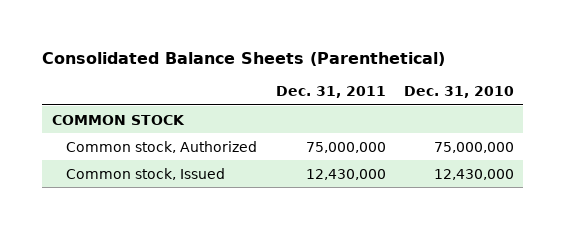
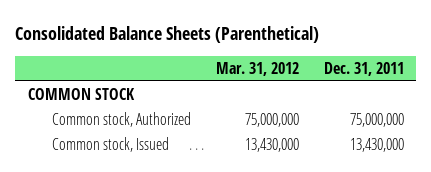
[404,85,515,98] Dec. 31, 2010 -> none
none -> [215,61,299,76] Mar. 31, 2012
[305,168,386,180] 12,430,000 -> [349,138,404,153] 13,430,000

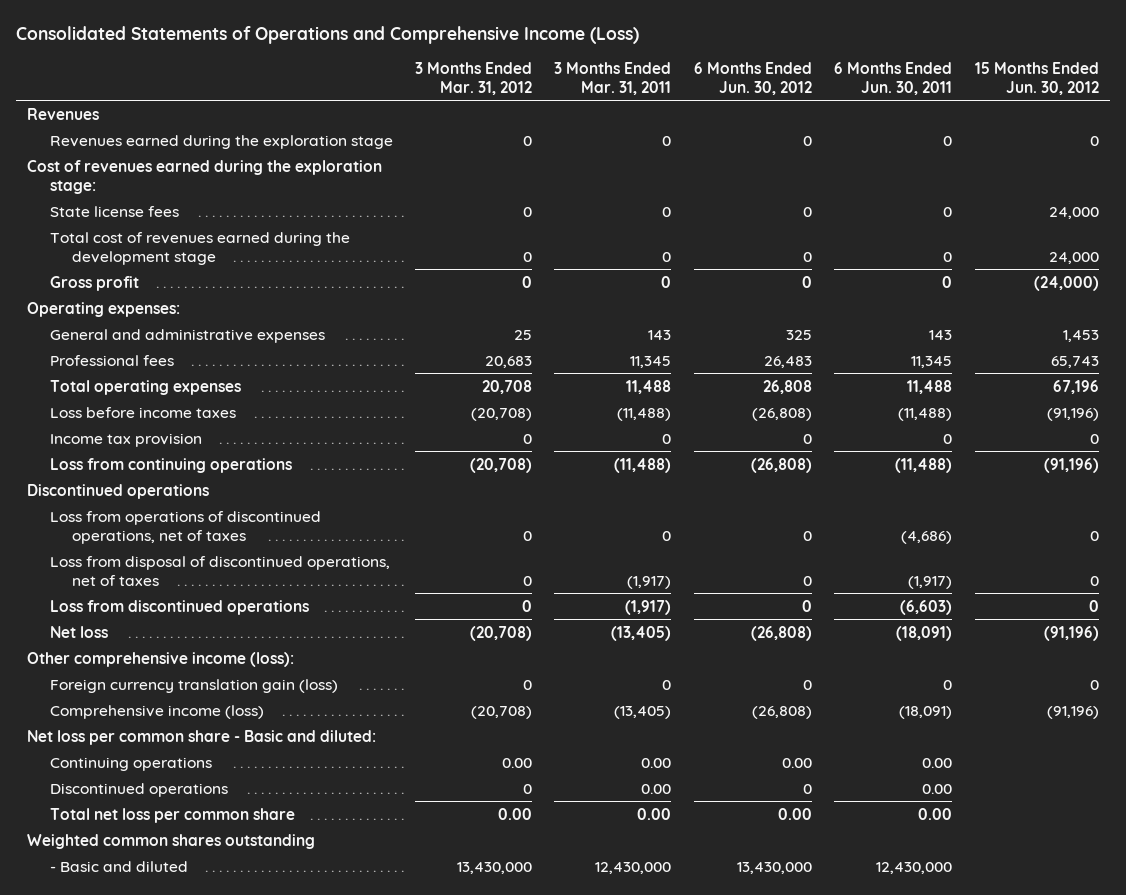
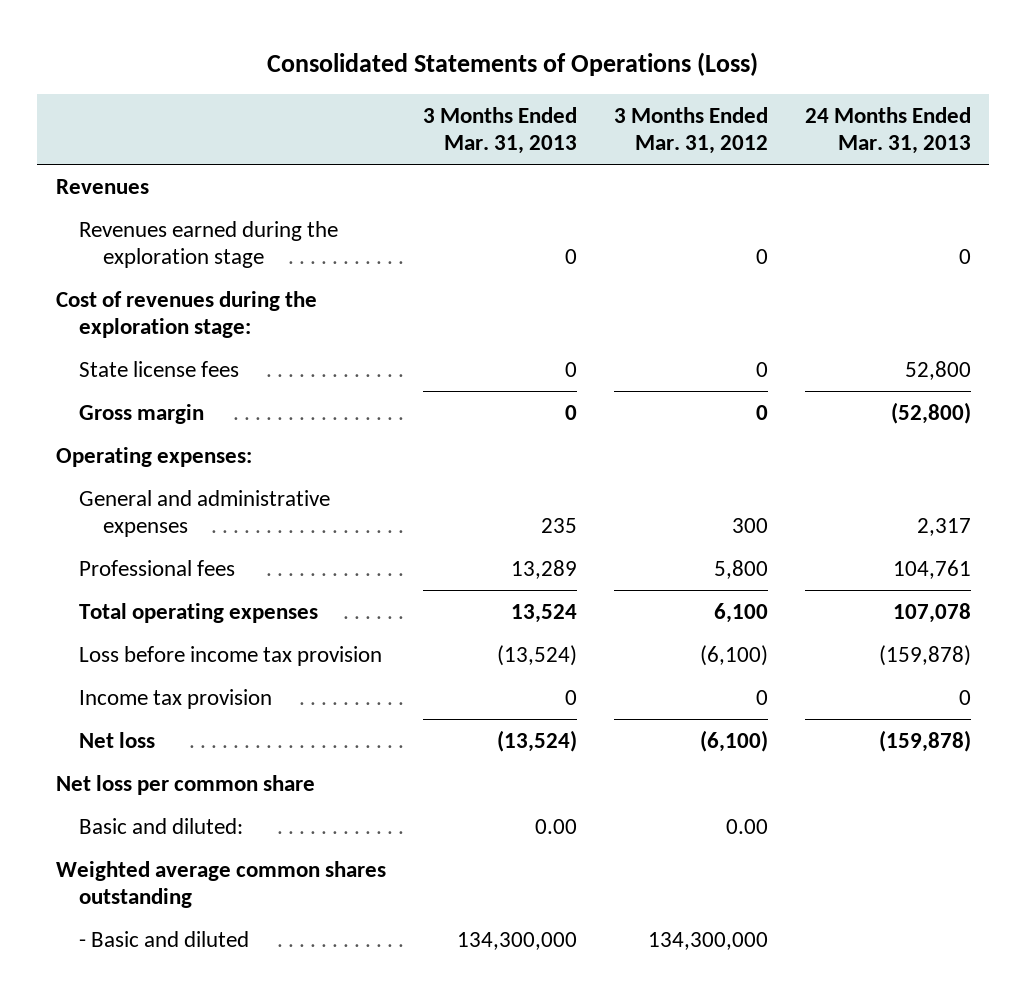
[15,25,639,44] Consolidated Statements of Operations and Comprehensive Income (Loss) -> [267,51,759,76] Consolidated Statements of Operations (Loss)
[554,61,672,95] 3 Months Ended Mar. 31, 2011 -> none
[693,61,812,95] 6 Months Ended Jun. 30, 2012 -> none
[834,61,953,95] 6 Months Ended Jun. 30, 2011 -> none
[974,61,1099,95] 15 Months Ended Jun. 30, 2012 -> none
none -> [422,106,577,155] 3 Months Ended Mar. 31, 2013
none -> [804,106,971,155] 24 Months Ended Mar. 31, 2013
[26,159,382,194] Cost of revenues earned during the exploration stage: -> [55,290,317,339] Cost of revenues during the exploration stage:
[49,231,350,265] Total cost of revenues earned during the development stage -> none
[49,275,139,291] Gross profit -> [79,403,205,424] Gross margin
[514,329,533,340] 25 -> [731,518,768,534] 300
[485,355,533,368] 20,683 -> [713,559,768,579] 5,800
[482,379,533,394] 20,708 -> [713,602,768,623] 6,100
[49,406,236,418] Loss before income taxes -> [79,645,383,666] Loss before income tax provision
[471,407,533,421] (20,708) -> [699,644,768,666] (6,100)
[49,457,292,473] Loss from continuing operations -> none
[26,483,209,499] Discontinued operations -> none
[49,510,321,544] Loss from operations of discontinued operations, net of taxes -> none
[49,555,390,586] Loss from disposal of discontinued operations, net of taxes -> none
[49,599,309,615] Loss from discontinued operations -> none
[26,651,294,667] Other comprehensive income (loss): -> none
[49,678,338,693] Foreign currency translation gain (loss) -> none
[49,704,264,719] Comprehensive income (loss) -> none
[49,756,212,771] Continuing operations -> none
[49,782,228,797] Discontinued operations -> none
[470,625,533,641] (20,708) -> [699,729,768,752] (6,100)
[26,729,376,745] Net loss per common share - Basic and diluted: -> [55,774,315,795] Net loss per common share
[49,807,295,823] Total net loss per common share -> [79,817,244,834] Basic and diluted:
[26,833,315,849] Weighted common shares outstanding -> [55,860,386,909] Weighted average common shares outstanding
[457,861,533,874] 13,430,000 -> [647,931,768,950] 134,300,000

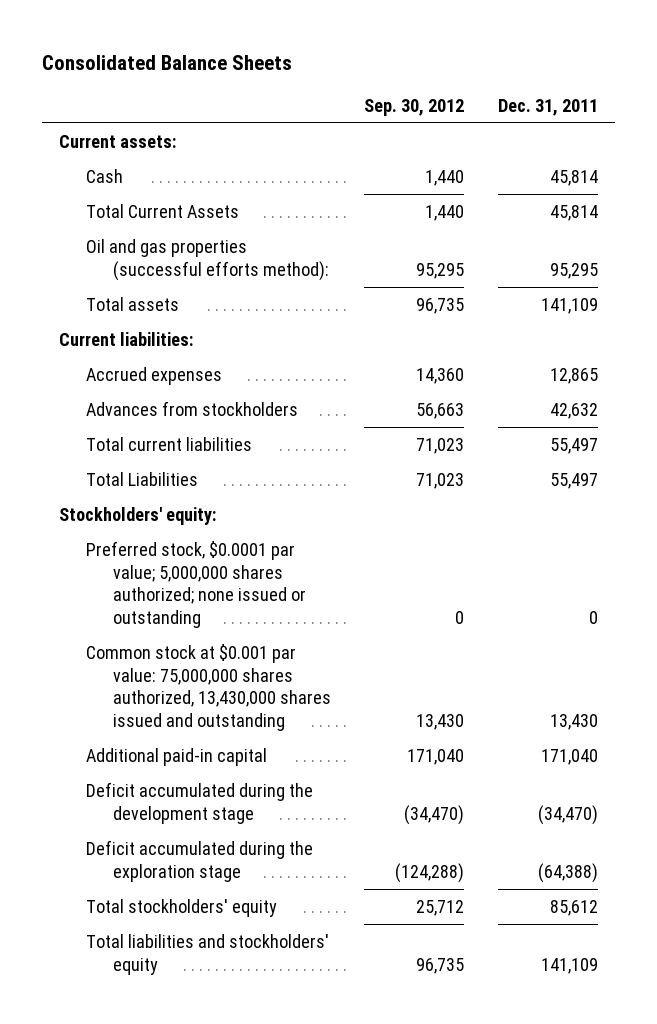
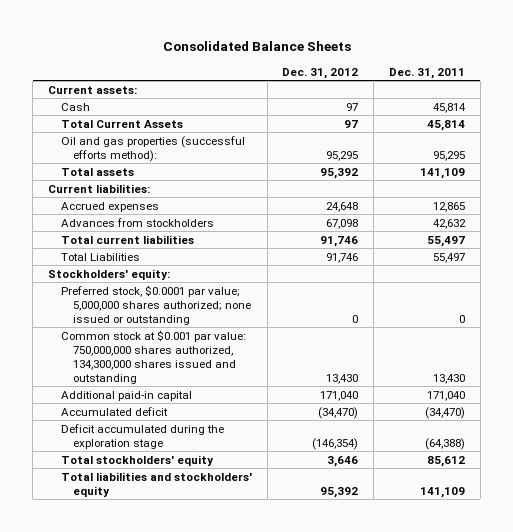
[364,98,465,116] Sep. 30, 2012 -> none
none -> [282,67,359,79] Dec. 31, 2012
[85,643,331,731] Common stock at $0.001 par value: 75,000,000 shares authorized, 13,430,000 shares issued and outstanding -> [60,329,246,384] Common stock at $0.001 par value: 750,000,000 shares authorized, 134,300,000 shares issued and outstanding
[85,781,313,824] Deficit accumulated during the development stage -> [60,406,168,416] Accumulated deficit

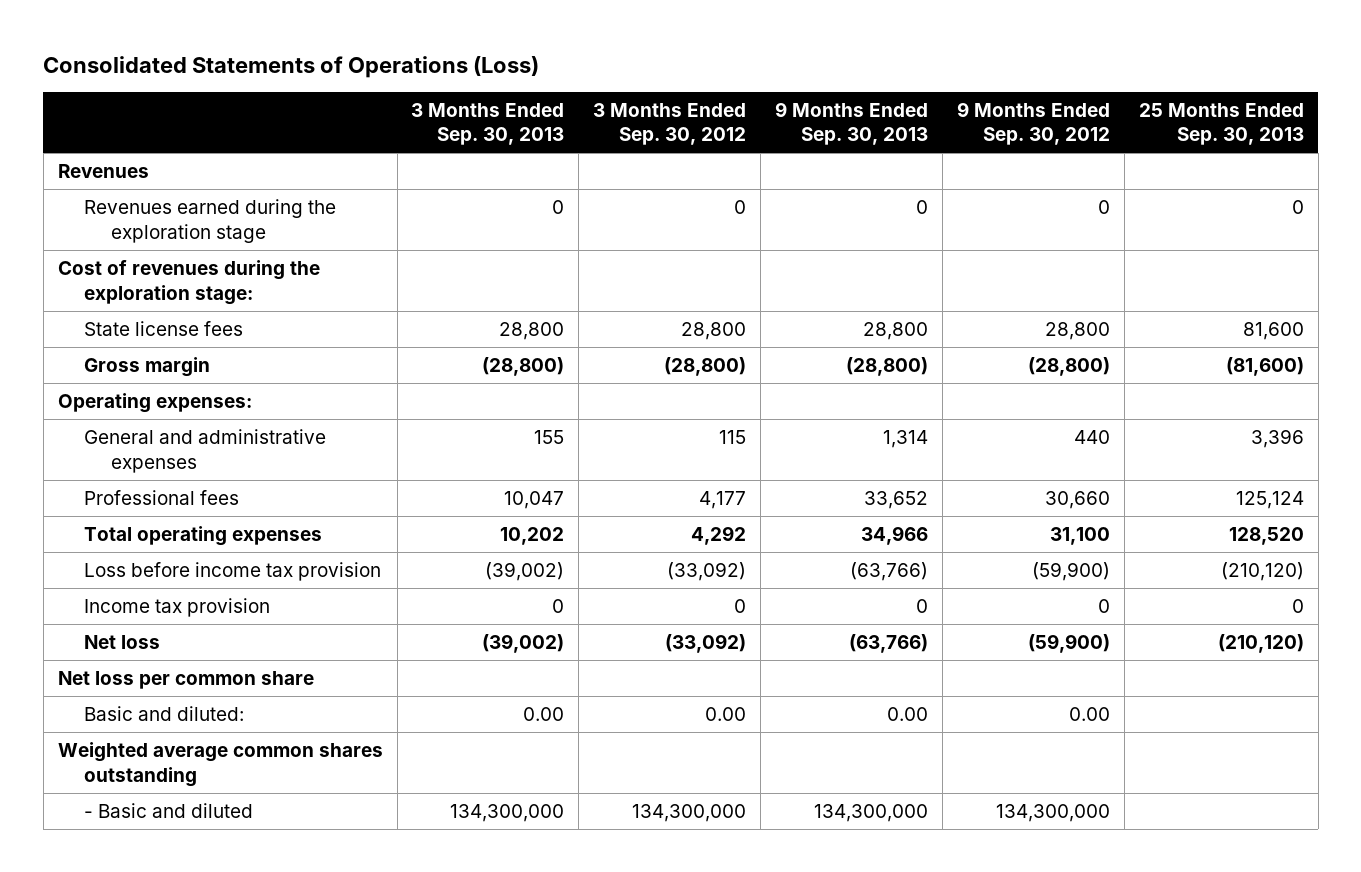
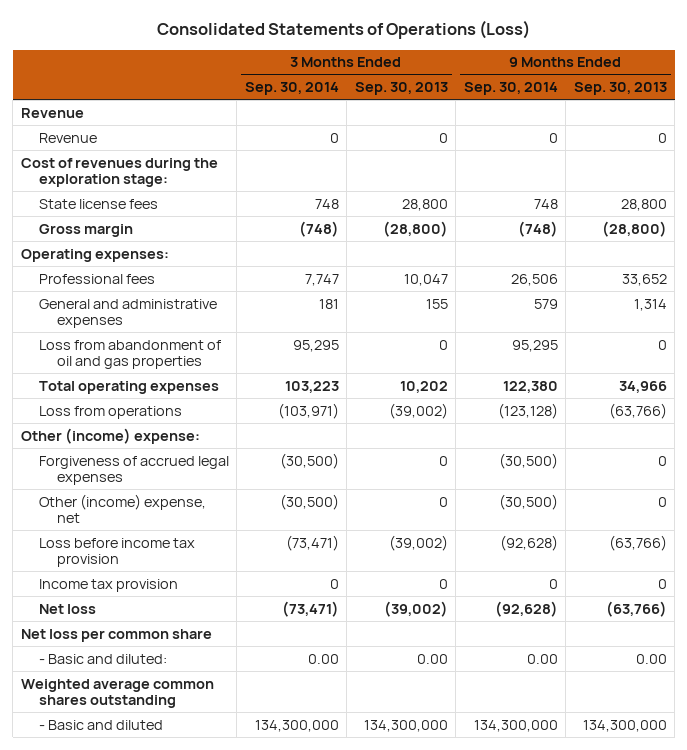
[593,102,747,146] 3 Months Ended Sep. 30, 2012 -> none
[956,101,1110,146] 9 Months Ended Sep. 30, 2012 -> none
[1138,102,1304,146] 25 Months Ended Sep. 30, 2013 -> none
none -> [244,82,339,96] Sep. 30, 2014
none -> [463,82,558,96] Sep. 30, 2014
[57,163,149,178] Revenues -> [20,107,84,118] Revenue
[84,198,337,243] Revenues earned during the exploration stage -> [38,132,97,143] Revenue
[84,428,327,473] General and administrative expenses -> [38,298,217,329] General and administrative expenses
none -> [38,339,221,370] Loss from abandonment of oil and gas properties
none -> [38,405,182,419] Loss from operations
none -> [20,427,200,444] Other (income) expense:
none -> [38,455,229,486] Forgiveness of accrued legal expenses
none -> [38,493,206,524] Other (income) expense, net
[84,705,245,721] Basic and diluted: -> [38,653,167,664] - Basic and diluted:

